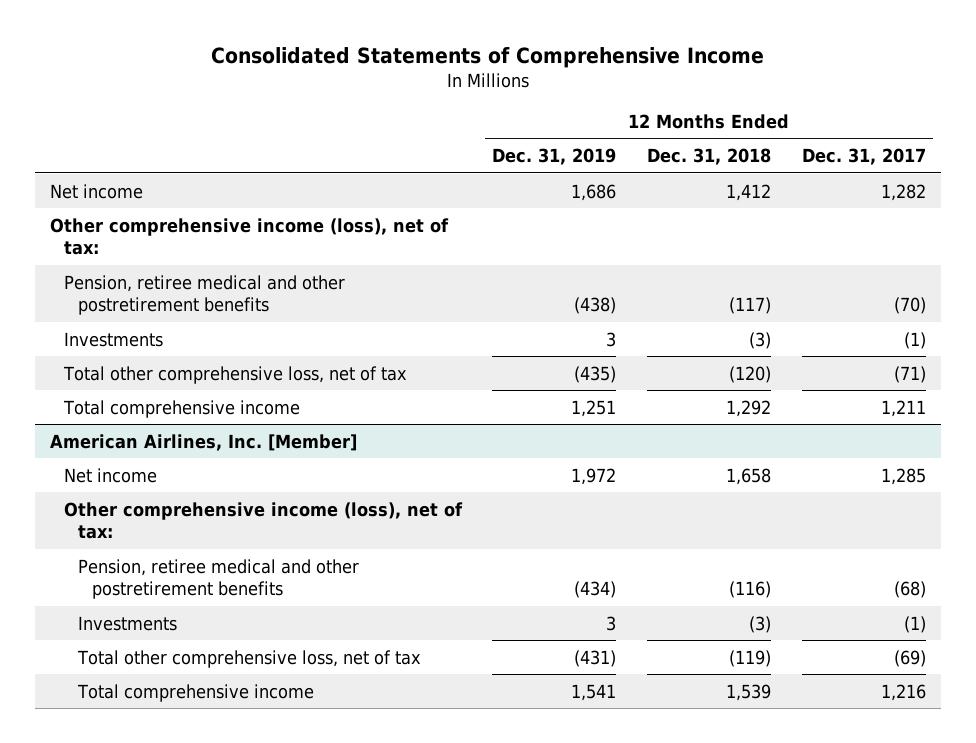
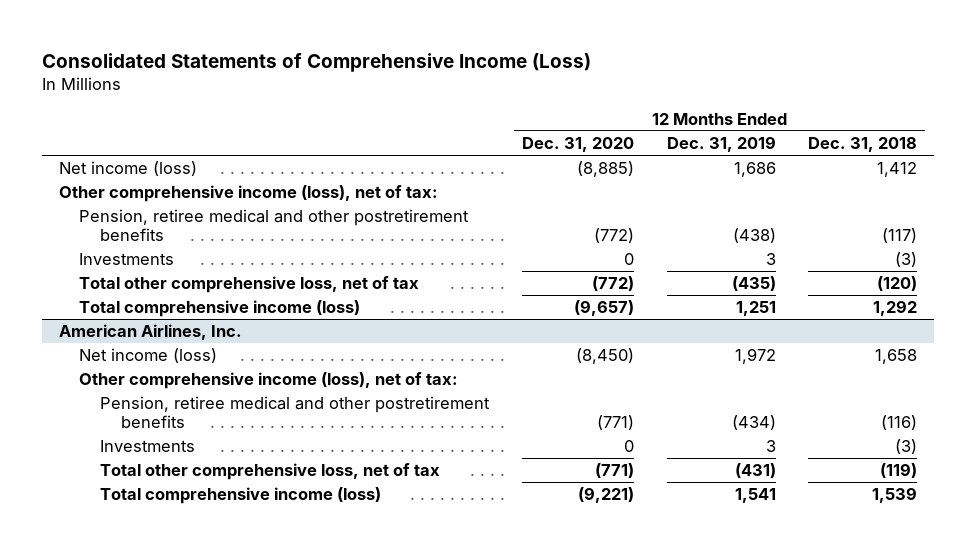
[210,46,764,68] Consolidated Statements of Comprehensive Income -> [42,52,592,72] Consolidated Statements of Comprehensive Income (Loss)
[801,148,926,166] Dec. 31, 2017 -> none
none -> [521,137,634,153] Dec. 31, 2020
[50,183,144,199] Net income -> [58,161,197,177] Net income (loss)
[62,399,300,418] Total comprehensive income -> [79,300,361,318] Total comprehensive income (loss)
[50,433,358,451] American Airlines, Inc. [Member] -> [58,324,242,341] American Airlines, Inc.
[63,467,157,483] Net income -> [79,348,218,364] Net income (loss)
[76,683,314,702] Total comprehensive income -> [100,487,382,505] Total comprehensive income (loss)

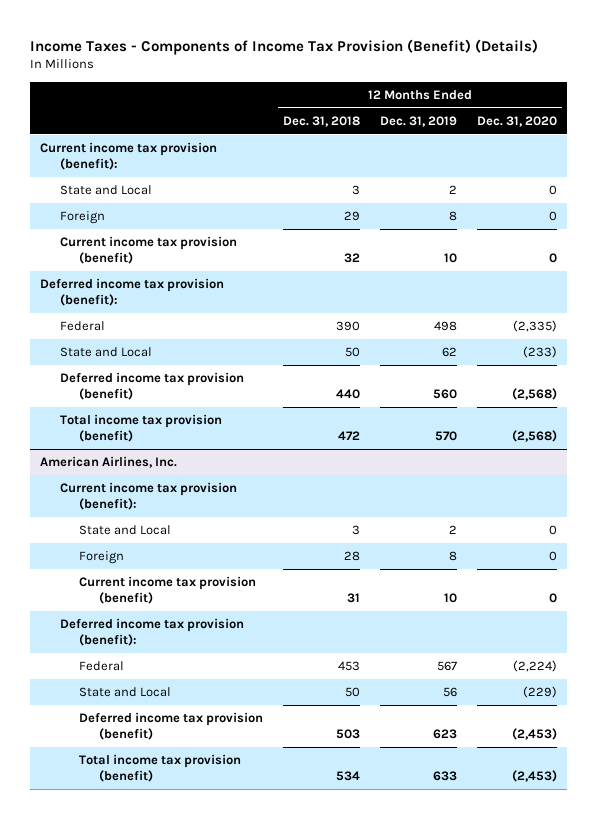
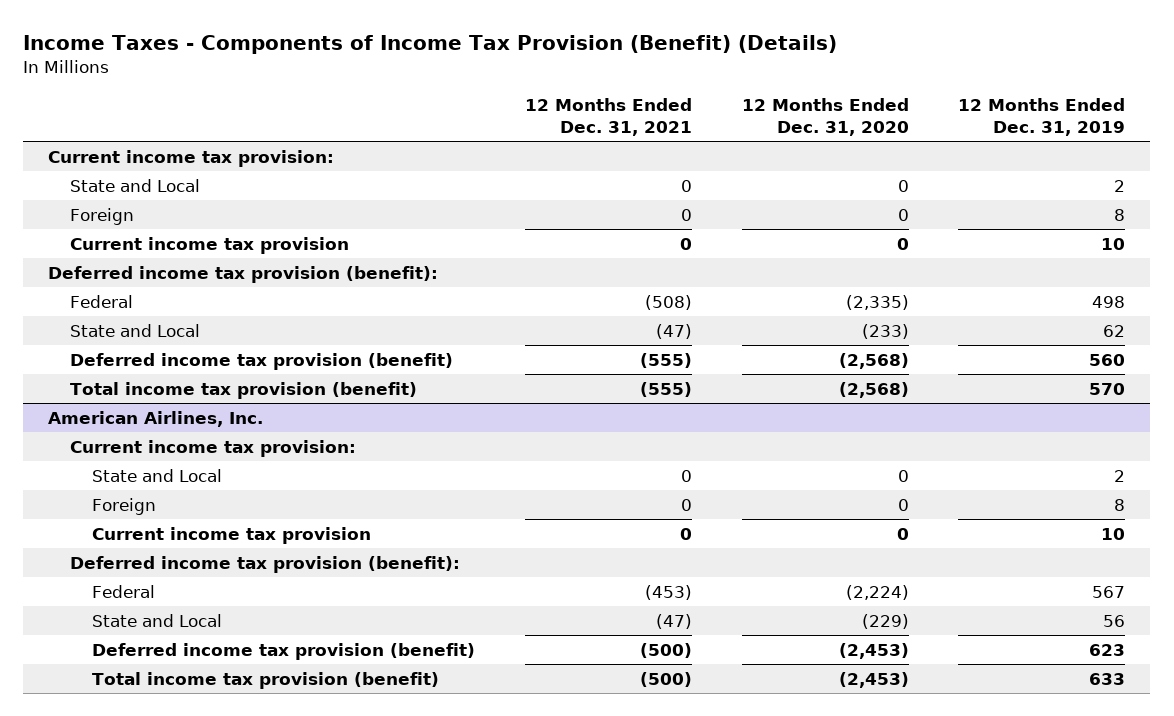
[283,115,361,127] Dec. 31, 2018 -> none
none -> [524,98,692,137] 12 Months Ended Dec. 31, 2021
[40,142,218,171] Current income tax provision (benefit): -> [48,149,335,167] Current income tax provision:
[59,236,237,265] Current income tax provision (benefit) -> [70,236,350,254] Current income tax provision
[59,482,237,511] Current income tax provision (benefit): -> [70,439,357,457] Current income tax provision:
[79,576,257,605] Current income tax provision (benefit) -> [92,526,372,544] Current income tax provision

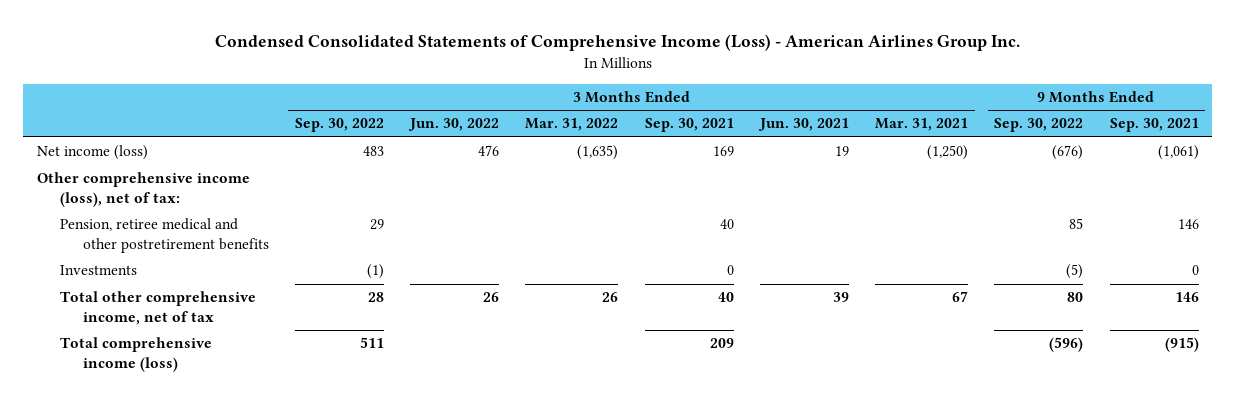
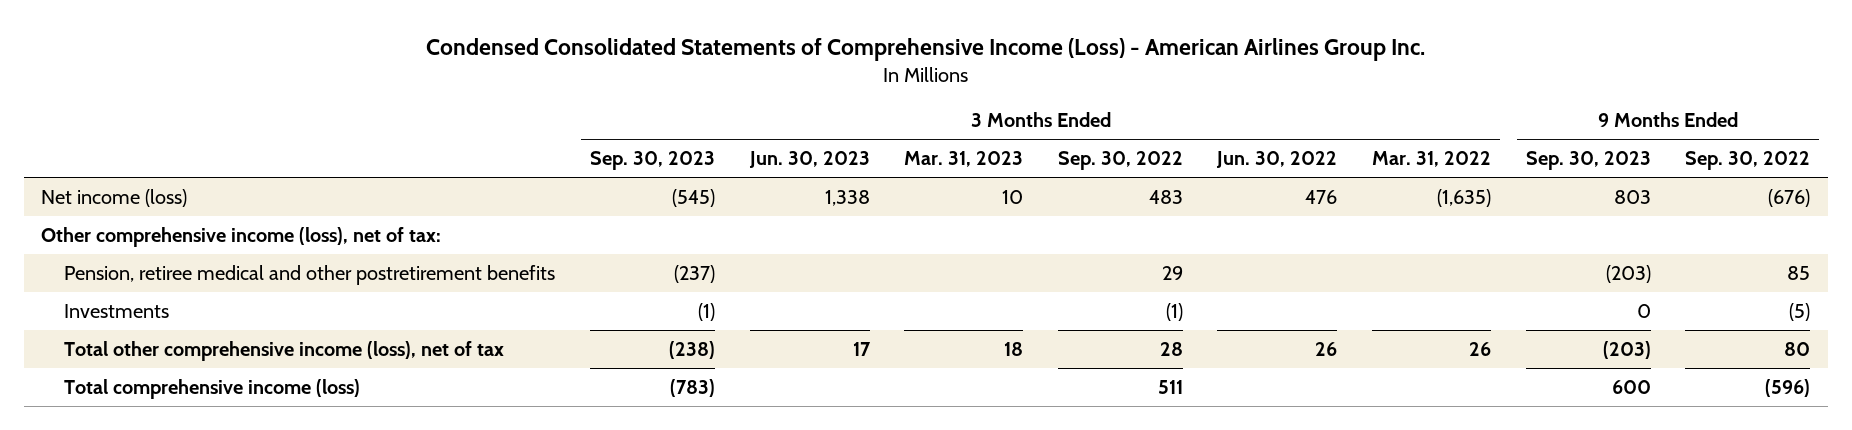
[644,118,734,133] Sep. 30, 2021 -> none
[757,118,849,132] Jun. 30, 2021 -> none
[875,118,969,132] Mar. 31, 2021 -> none
[1109,118,1199,133] Sep. 30, 2021 -> none
none -> [590,151,716,171] Sep. 30, 2023
none -> [748,151,870,169] Jun. 30, 2023
none -> [904,151,1024,168] Mar. 31, 2023
none -> [1525,151,1651,171] Sep. 30, 2023
[59,291,256,325] Total other comprehensive income, net of tax -> [64,340,505,361] Total other comprehensive income (loss), net of tax

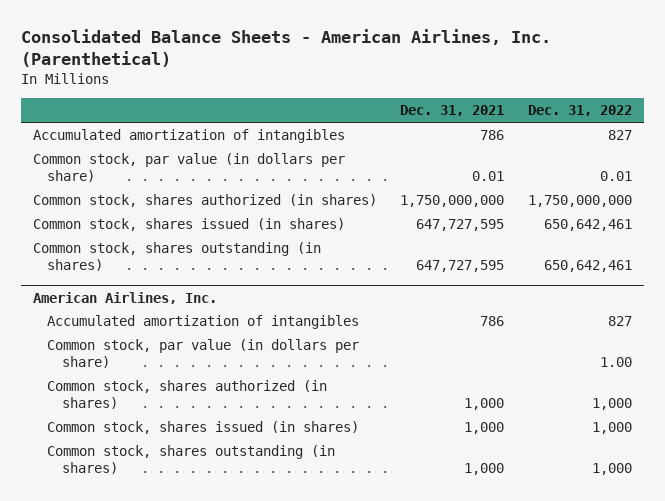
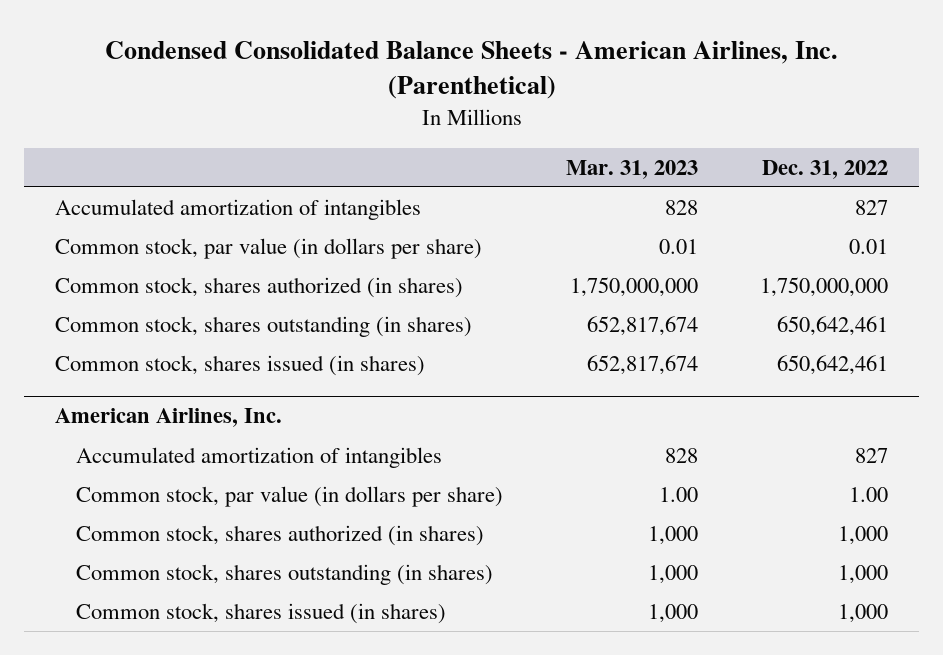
[20,28,551,67] Consolidated Balance Sheets - American Airlines, Inc. (Parenthetical) -> [104,41,838,100] Condensed Consolidated Balance Sheets - American Airlines, Inc. (Parenthetical)
[400,105,505,117] Dec. 31, 2021 -> none
none -> [565,159,698,179] Mar. 31, 2023
[32,218,345,232] Common stock, shares issued (in shares) -> [55,355,426,377] Common stock, shares issued (in shares)
[47,421,360,435] Common stock, shares issued (in shares) -> [76,603,447,625] Common stock, shares issued (in shares)

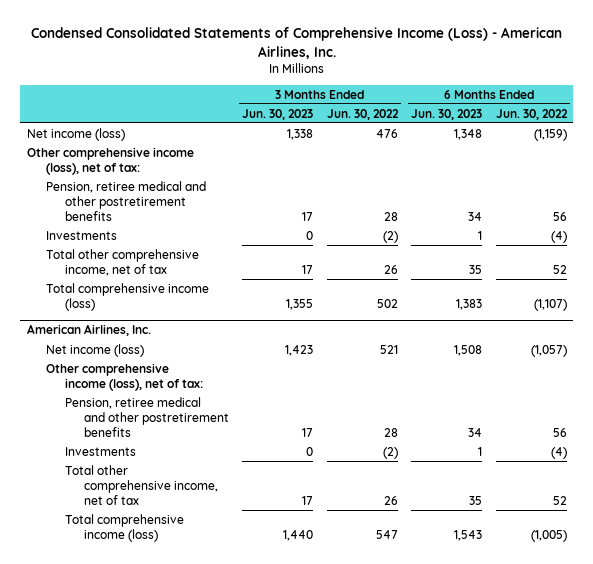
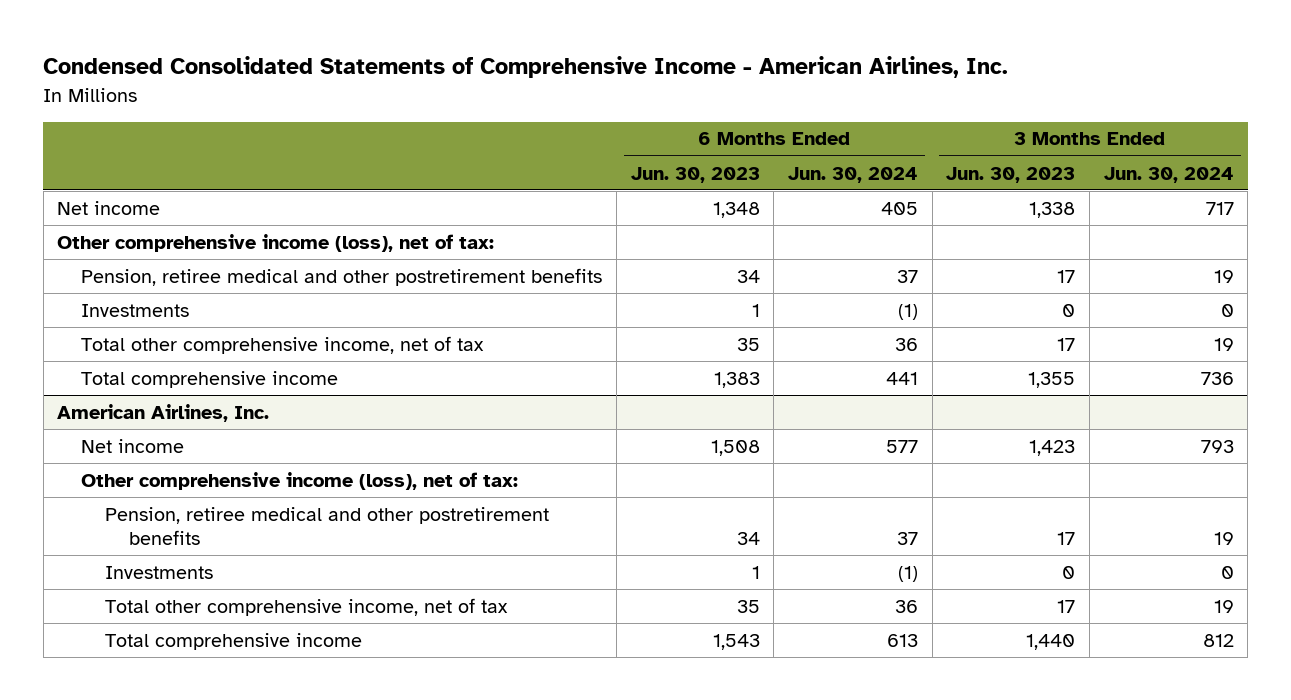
[30,27,562,59] Condensed Consolidated Statements of Comprehensive Income (Loss) - American Airlines, Inc. -> [43,56,1009,79] Condensed Consolidated Statements of Comprehensive Income - American Airlines, Inc.
[326,108,399,120] Jun. 30, 2022 -> none
[495,108,568,120] Jun. 30, 2022 -> none
none -> [787,166,918,183] Jun. 30, 2024
none -> [1103,166,1234,183] Jun. 30, 2024
[26,127,125,141] Net income (loss) -> [57,200,161,215] Net income
[45,282,209,311] Total comprehensive income (loss) -> [81,370,339,388] Total comprehensive income
[45,343,144,357] Net income (loss) -> [81,438,185,453] Net income
[64,513,184,542] Total comprehensive income (loss) -> [105,632,363,650] Total comprehensive income

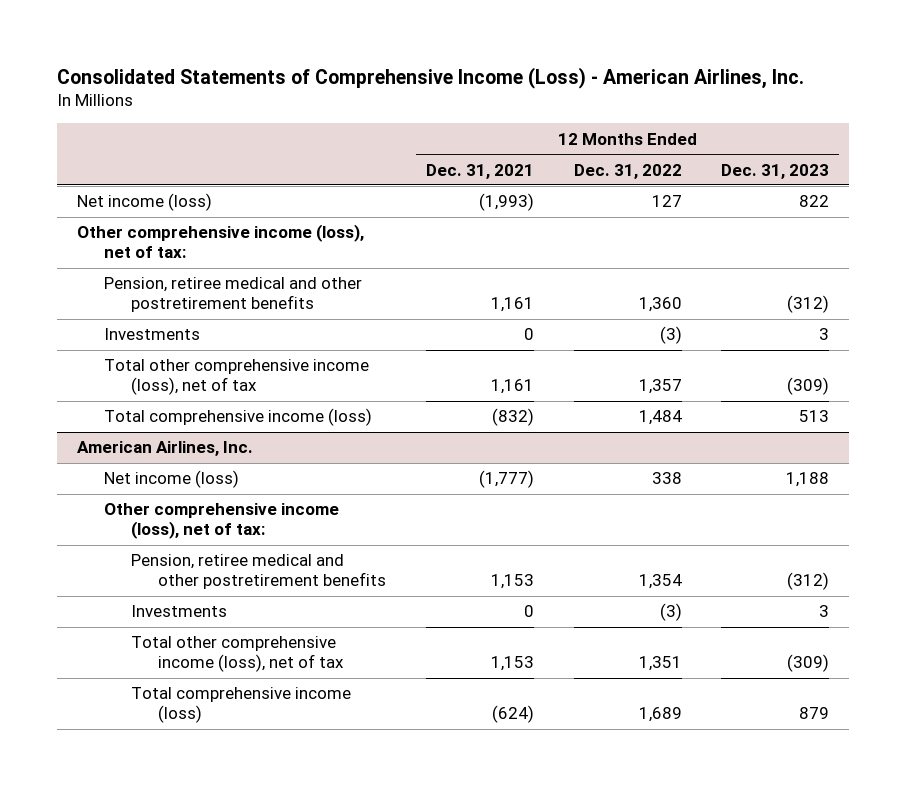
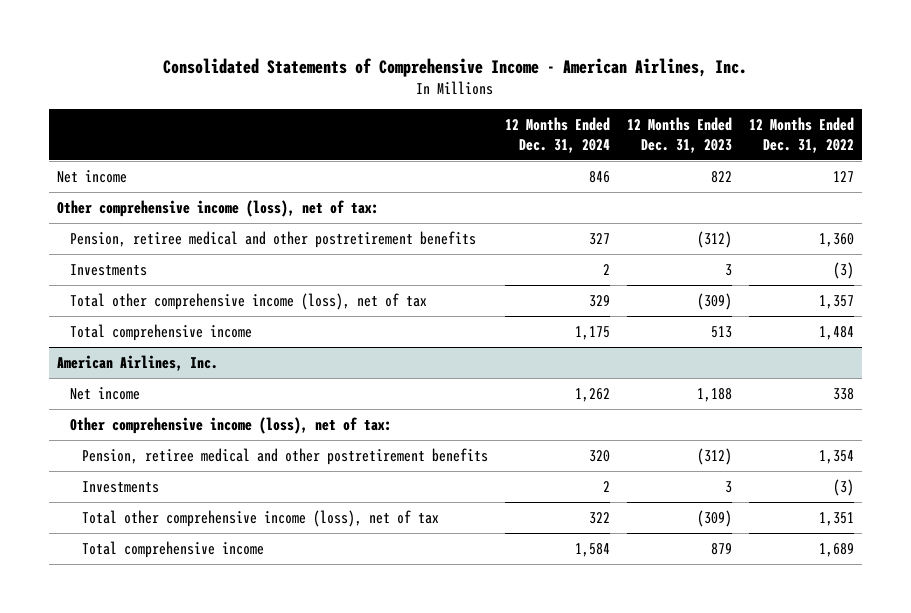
[57,66,805,89] Consolidated Statements of Comprehensive Income (Loss) - American Airlines, Inc. -> [163,57,748,77] Consolidated Statements of Comprehensive Income - American Airlines, Inc.
[425,163,534,179] Dec. 31, 2021 -> none
none -> [504,117,610,153] 12 Months Ended Dec. 31, 2024
[77,193,213,212] Net income (loss) -> [57,170,128,184] Net income
[104,408,373,427] Total comprehensive income (loss) -> [69,324,252,342] Total comprehensive income
[104,470,240,489] Net income (loss) -> [69,387,140,401] Net income
[131,687,352,724] Total comprehensive income (loss) -> [82,541,265,559] Total comprehensive income

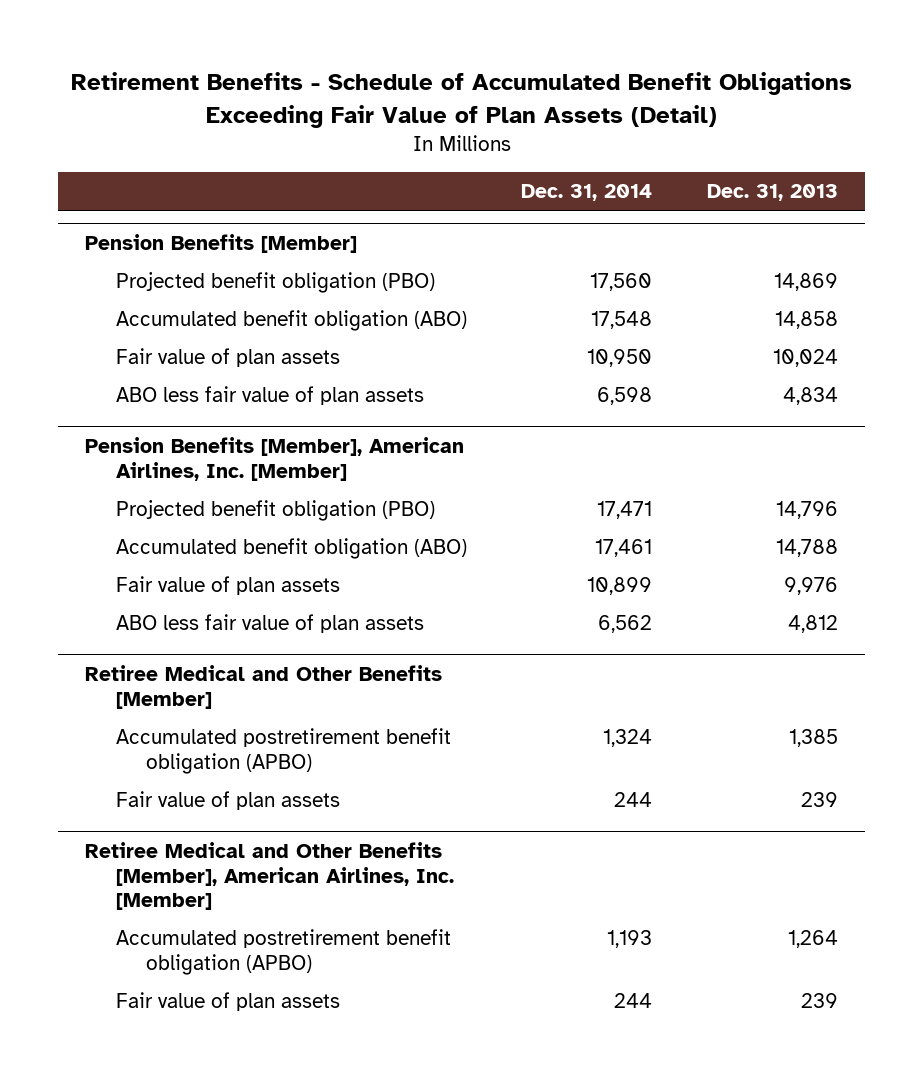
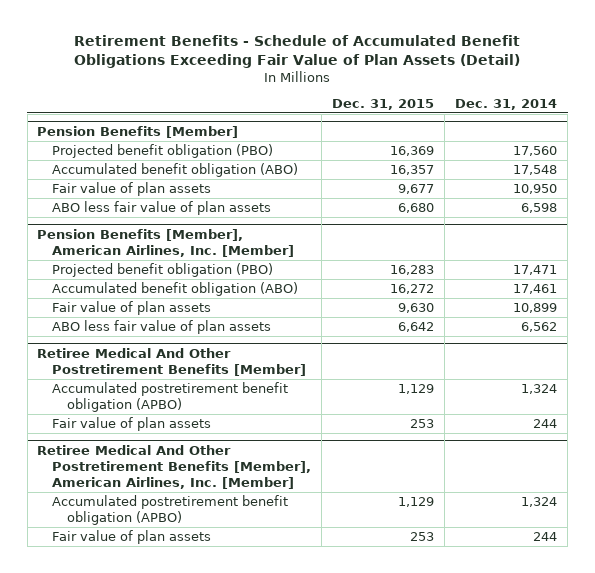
[707,184,839,202] Dec. 31, 2013 -> none
none -> [332,98,435,110] Dec. 31, 2015
[85,664,443,709] Retiree Medical and Other Benefits [Member] -> [37,347,307,376] Retiree Medical And Other Postretirement Benefits [Member]
[85,841,454,911] Retiree Medical and Other Benefits [Member], American Airlines, Inc. [Member] -> [37,444,312,489] Retiree Medical And Other Postretirement Benefits [Member], American Airlines, Inc. [Member]
[607,930,653,949] 1,193 -> [521,496,558,507] 1,324

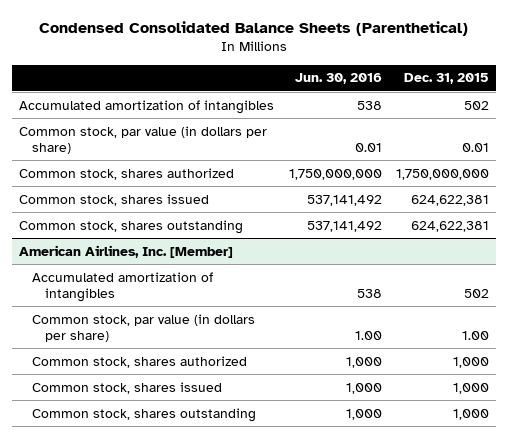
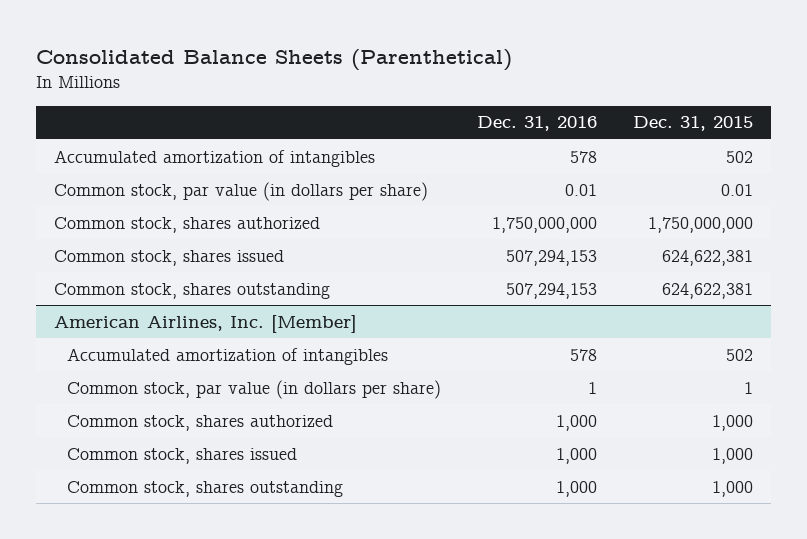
[39,21,469,37] Condensed Consolidated Balance Sheets (Parenthetical) -> [36,48,513,71] Consolidated Balance Sheets (Parenthetical)
[294,73,382,85] Jun. 30, 2016 -> none
none -> [476,116,597,132] Dec. 31, 2016
[462,330,490,340] 1.00 -> [743,381,753,394] 1

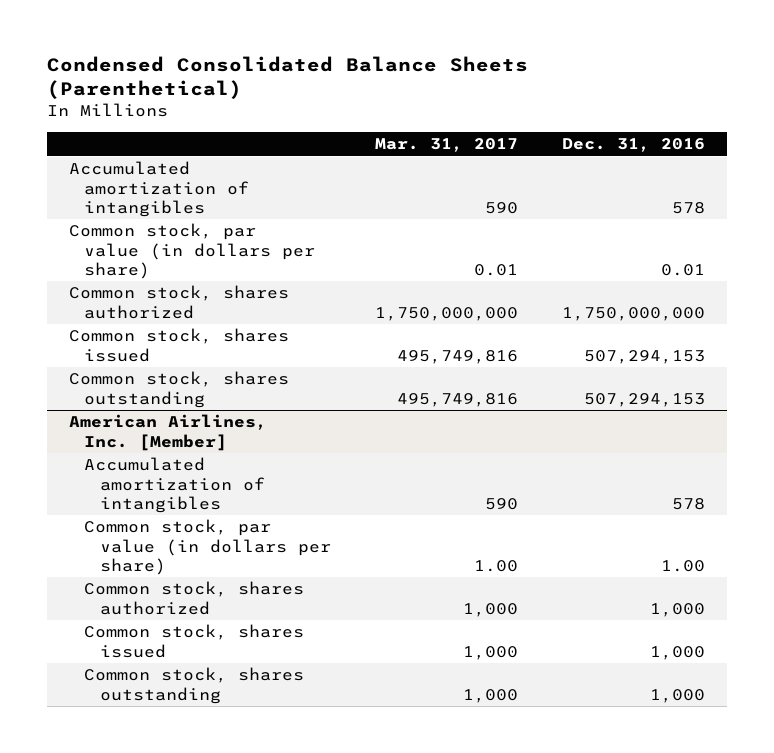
[36,48,513,71] Consolidated Balance Sheets (Parenthetical) -> [46,55,528,100] Condensed Consolidated Balance Sheets (Parenthetical)
[632,116,753,132] Dec. 31, 2015 -> none
none -> [374,138,518,153] Mar. 31, 2017
[587,381,597,394] 1 -> [661,559,706,572] 1.00

